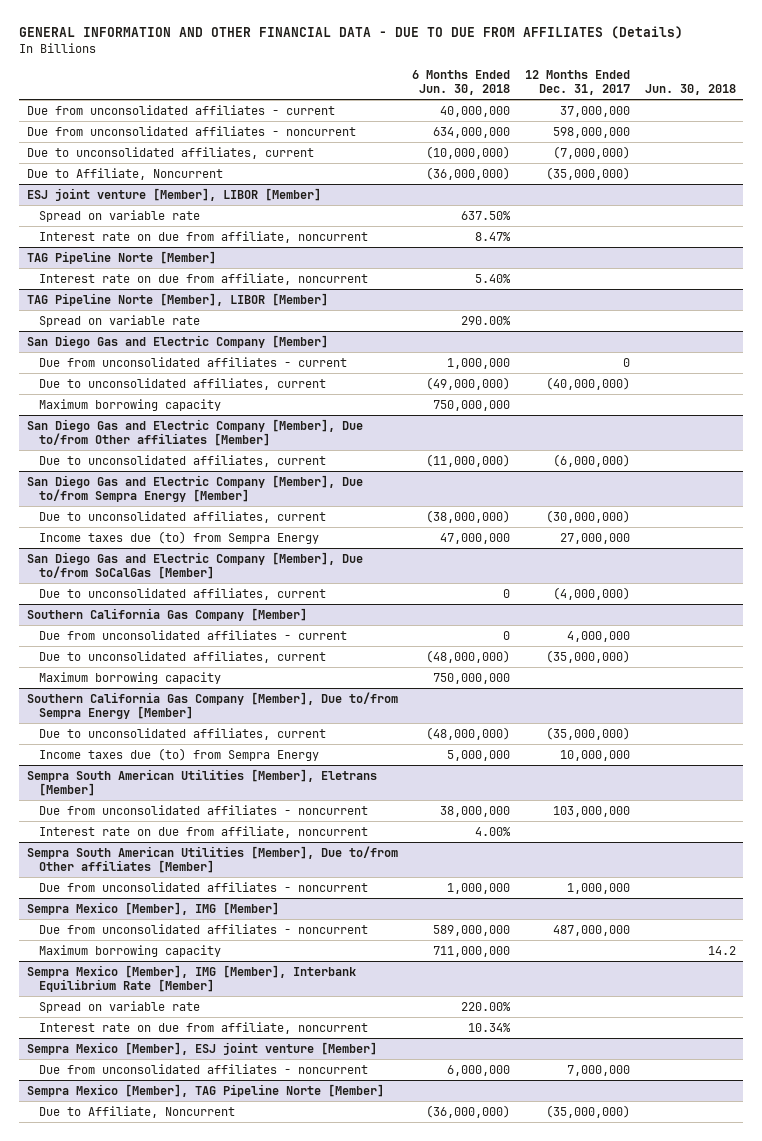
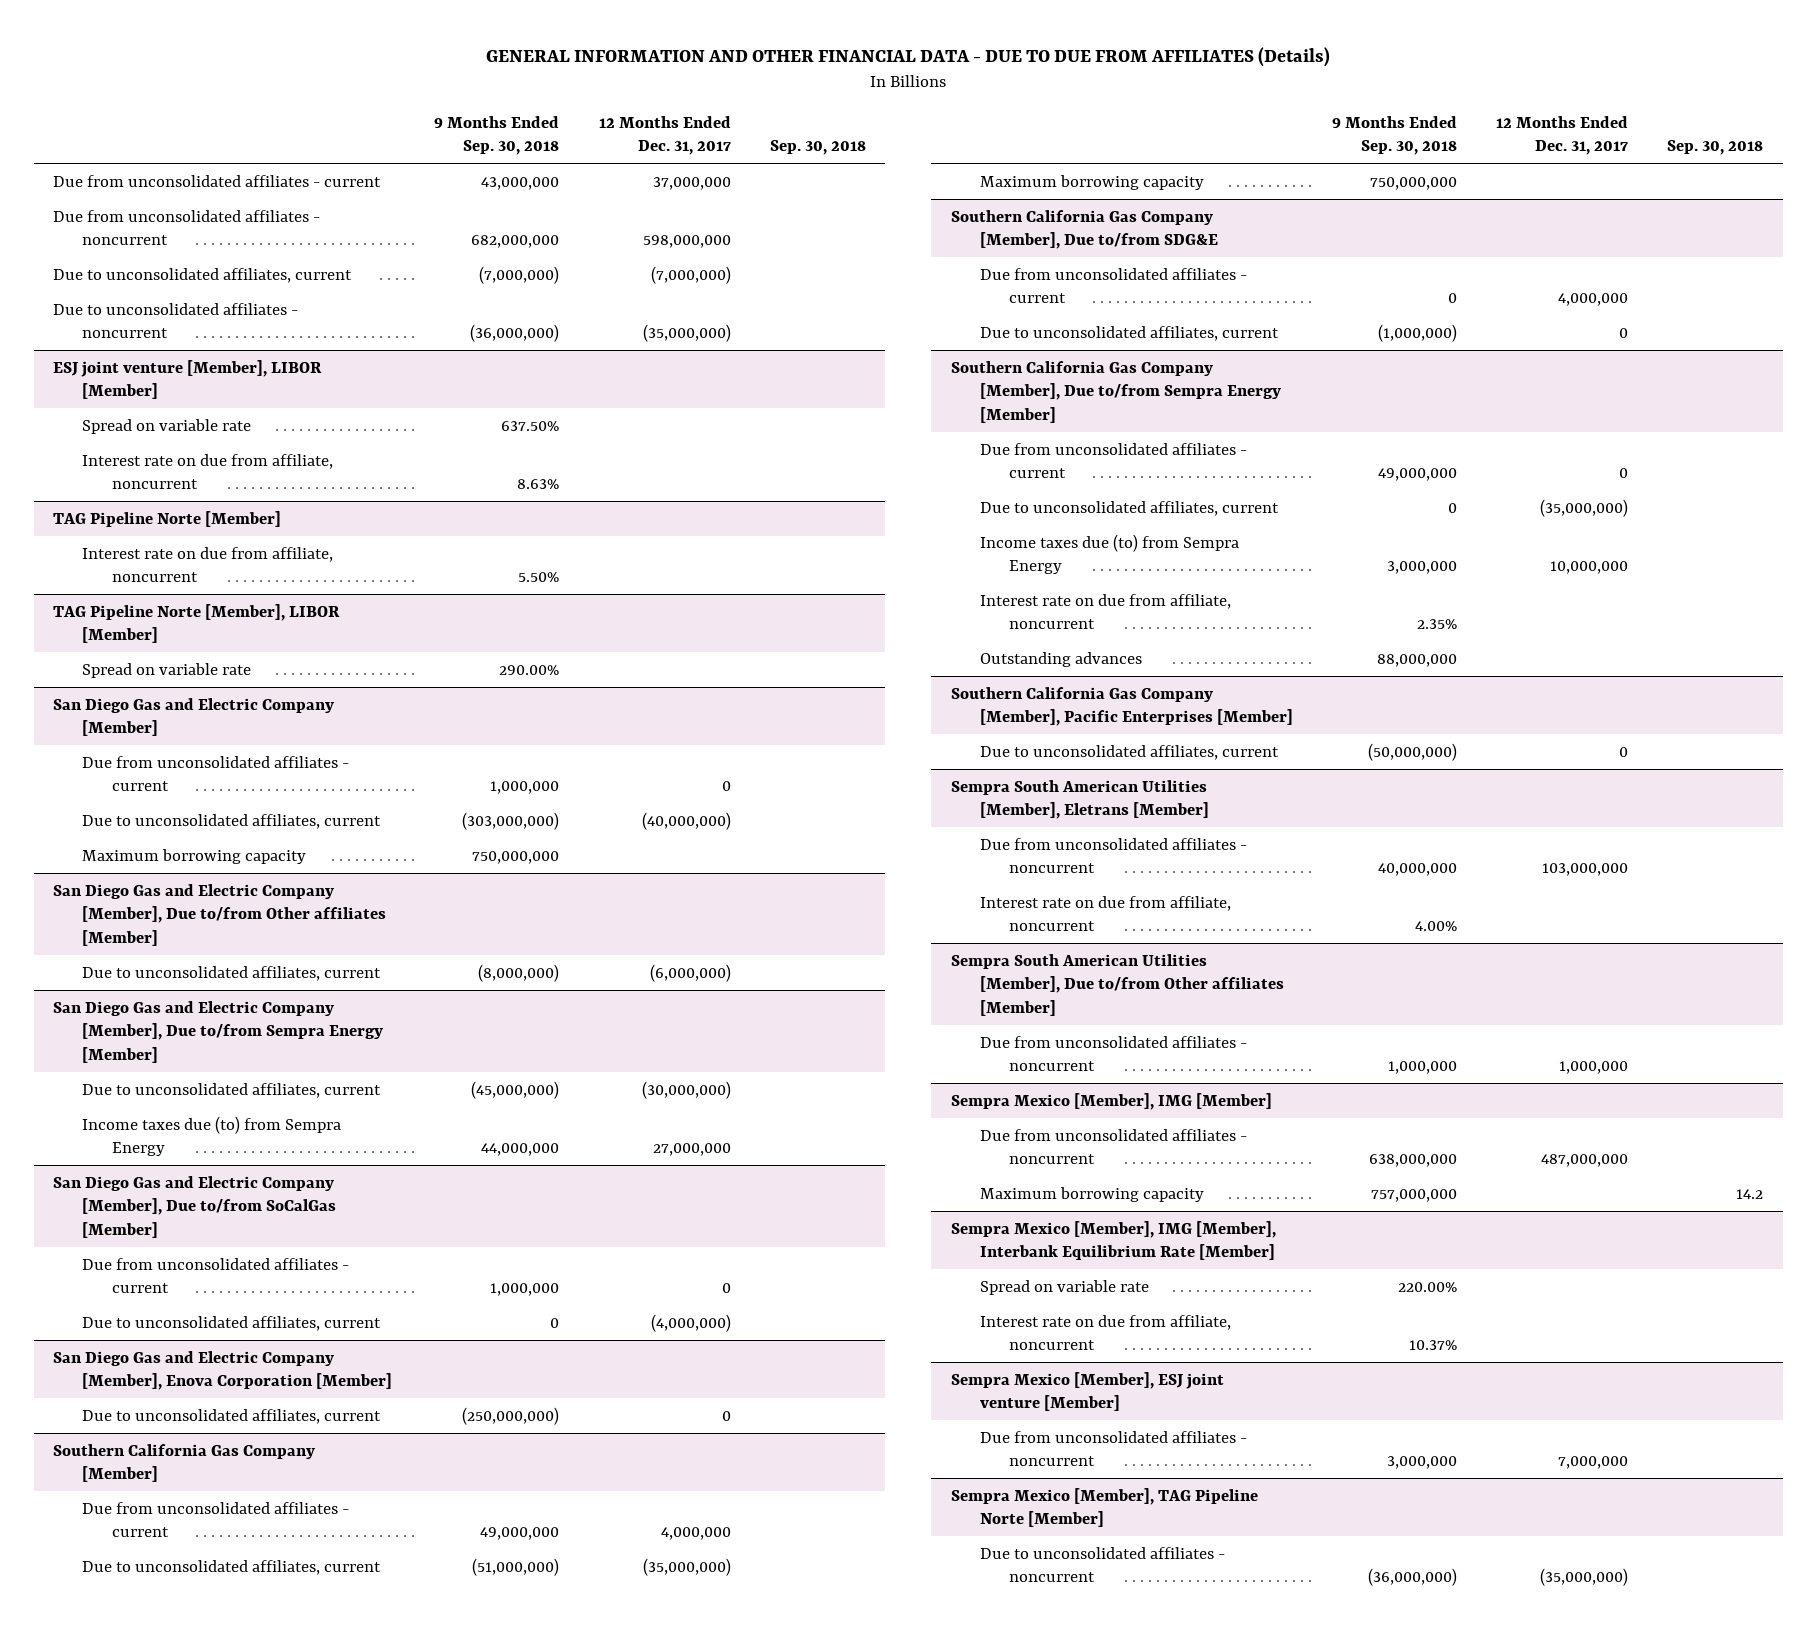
[412,69,511,96] 6 Months Ended Jun. 30, 2018 -> none
[644,84,736,96] Jun. 30, 2018 -> none
none -> [434,115,560,156] 9 Months Ended Sep. 30, 2018
none -> [769,140,866,156] Sep. 30, 2018
[26,167,223,180] Due to Affiliate, Noncurrent -> [53,302,299,339] Due to unconsolidated affiliates - noncurrent
none -> [82,1257,350,1294] Due from unconsolidated affiliates - current
none -> [53,1350,393,1391] San Diego Gas and Electric Company [Member], Enova Corporation [Member]
none -> [82,1408,382,1424] Due to unconsolidated affiliates, current
none -> [950,209,1218,250] Southern California Gas Company [Member], Due to/from SDG&E
none -> [979,267,1247,304] Due from unconsolidated affiliates - current
none -> [979,325,1279,341] Due to unconsolidated affiliates, current
none -> [979,442,1247,479] Due from unconsolidated affiliates - current
none -> [979,593,1231,630] Interest rate on due from affiliate, noncurrent
none -> [979,651,1142,667] Outstanding advances
none -> [950,686,1293,727] Southern California Gas Company [Member], Pacific Enterprises [Member]
none -> [979,744,1279,760] Due to unconsolidated affiliates, current
[38,1105,235,1118] Due to Affiliate, Noncurrent -> [979,1546,1225,1583] Due to unconsolidated affiliates - noncurrent

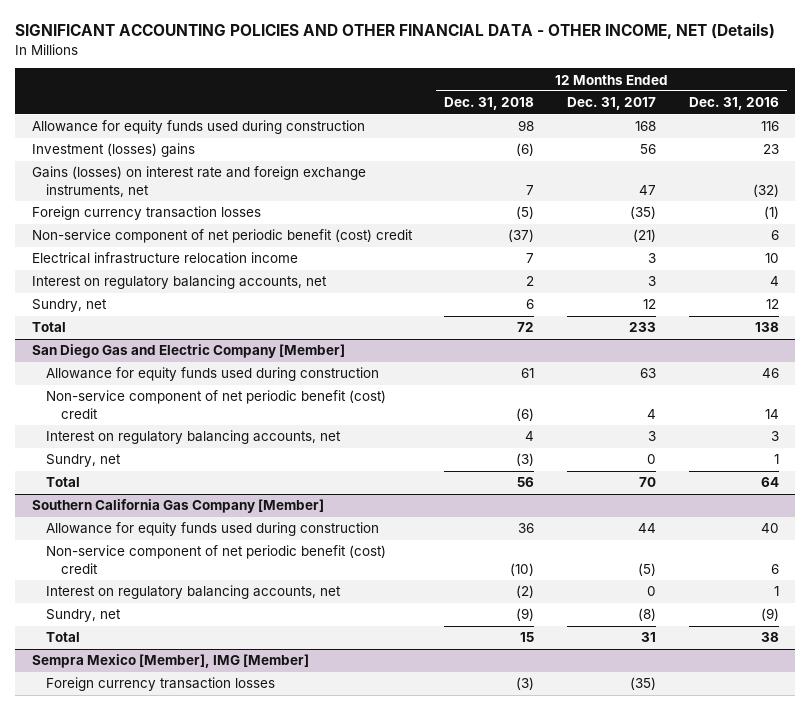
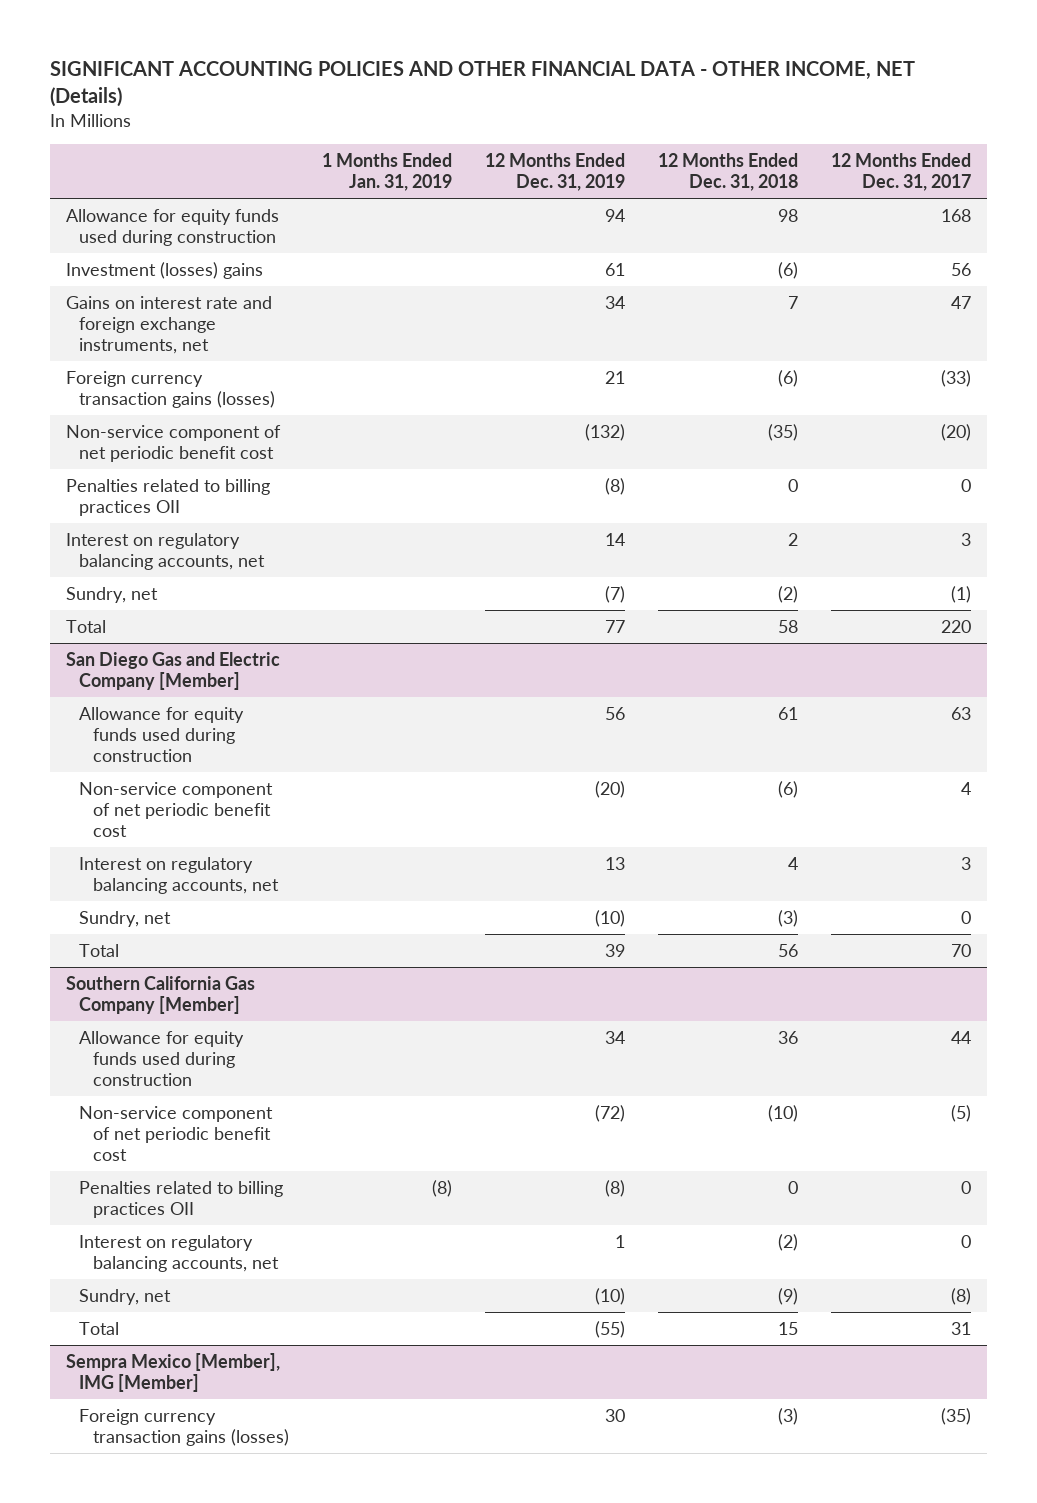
[689,97,780,111] Dec. 31, 2016 -> none
none -> [321,152,452,191] 1 Months Ended Jan. 31, 2019
none -> [484,152,625,191] 12 Months Ended Dec. 31, 2019
[31,252,298,265] Electrical infrastructure relocation income -> none
[31,166,366,197] Gains (losses) on interest rate and foreign exchange instruments, net -> [66,295,273,355] Gains on interest rate and foreign exchange instruments, net
[31,206,261,221] Foreign currency transaction losses -> [66,370,276,408] Foreign currency transaction gains (losses)
[516,206,535,220] (5) -> [777,369,798,387] (6)
[630,206,657,220] (35) -> [940,369,971,387] (33)
[31,229,413,244] Non-service component of net periodic benefit (cost) credit -> [66,424,282,462] Non-service component of net periodic benefit cost
[508,229,535,243] (37) -> [767,423,798,441] (35)
[633,229,657,243] (21) -> [940,423,971,441] (20)
none -> [66,478,271,516] Penalties related to billing practices OII
[526,299,535,310] 6 -> [777,585,798,603] (2)
[643,299,657,310] 12 -> [950,585,971,603] (1)
[517,322,535,333] 72 -> [777,619,798,633] 58
[629,322,657,333] 233 -> [940,619,971,633] 220
[46,390,387,419] Non-service component of net periodic benefit (cost) credit -> [79,781,274,838] Non-service component of net periodic benefit cost
[46,545,387,574] Non-service component of net periodic benefit (cost) credit -> [79,1105,274,1162] Non-service component of net periodic benefit cost
none -> [79,1180,284,1218] Penalties related to billing practices OII
[46,677,276,692] Foreign currency transaction losses -> [79,1408,289,1446] Foreign currency transaction gains (losses)

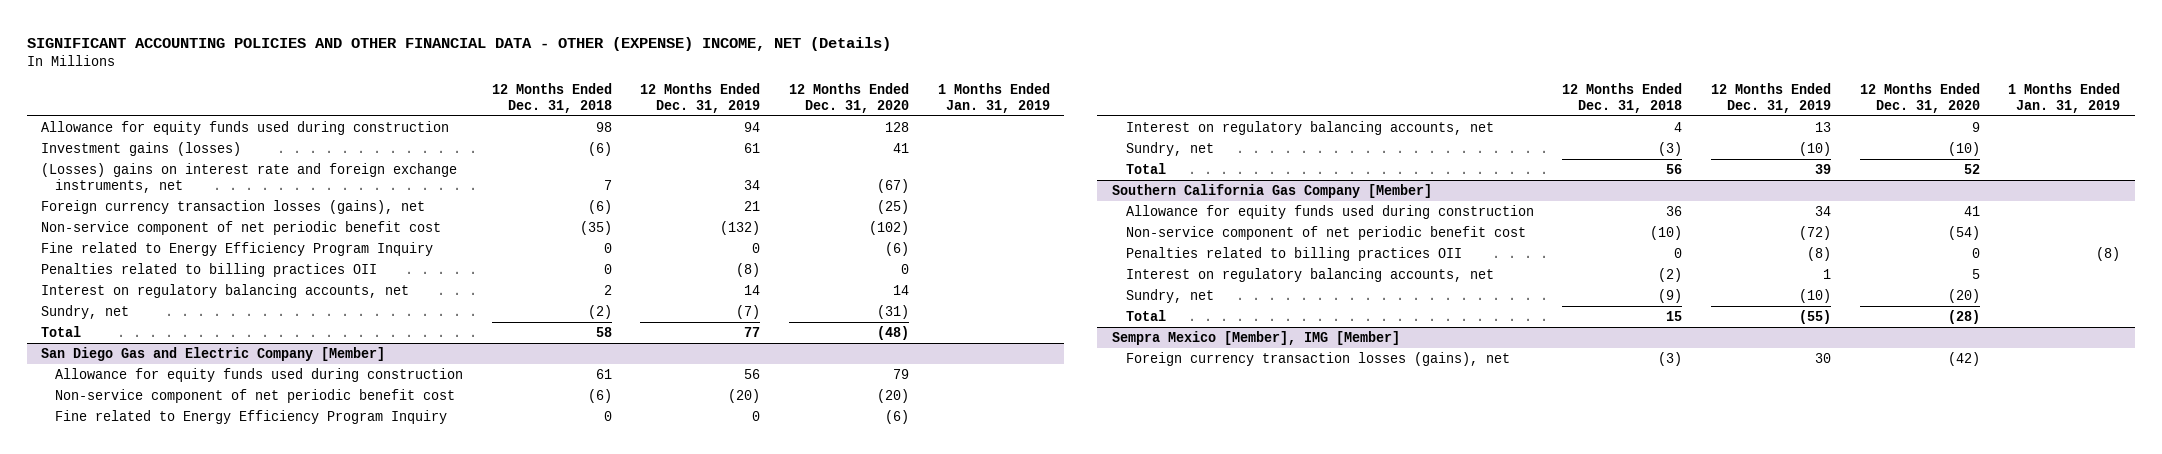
[49,61,915,108] SIGNIFICANT ACCOUNTING POLICIES AND OTHER FINANCIAL DATA - OTHER INCOME, NET (Details) -> [26,36,891,51] SIGNIFICANT ACCOUNTING POLICIES AND OTHER FINANCIAL DATA - OTHER (EXPENSE) INCOME, NET (Details)
[830,152,971,191] 12 Months Ended Dec. 31, 2017 -> none
none -> [789,82,910,113] 12 Months Ended Dec. 31, 2020
[66,261,264,279] Investment (losses) gains -> [41,141,242,156] Investment gains (losses)
[66,295,273,355] Gains on interest rate and foreign exchange instruments, net -> [41,162,458,193] (Losses) gains on interest rate and foreign exchange instruments, net
[66,370,276,408] Foreign currency transaction gains (losses) -> [41,199,426,214] Foreign currency transaction losses (gains), net
none -> [41,241,434,256] Fine related to Energy Efficiency Program Inquiry
none -> [55,409,448,424] Fine related to Energy Efficiency Program Inquiry
[79,1408,289,1446] Foreign currency transaction gains (losses) -> [1125,351,1510,366] Foreign currency transaction losses (gains), net

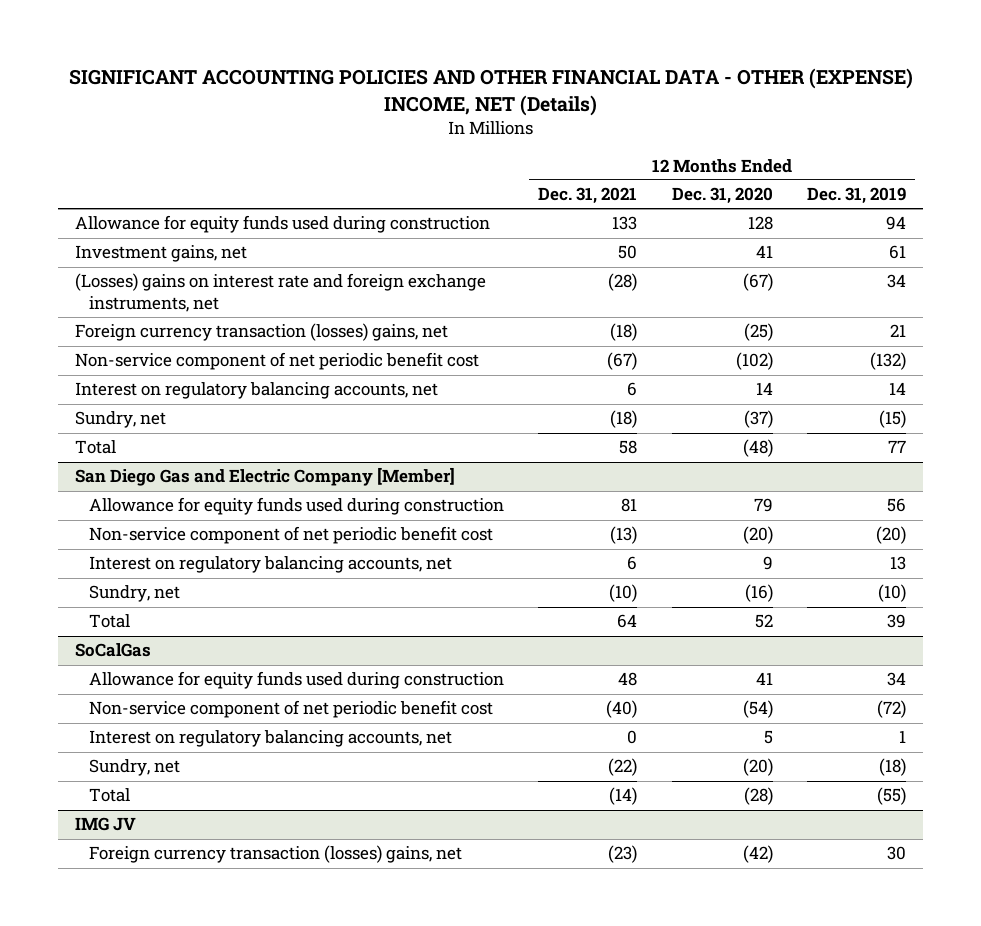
[491,82,612,113] 12 Months Ended Dec. 31, 2018 -> none
[937,82,1050,113] 1 Months Ended Jan. 31, 2019 -> none
none -> [538,187,638,205] Dec. 31, 2021
[41,141,242,156] Investment gains (losses) -> [74,245,247,263] Investment gains, net
[41,199,426,214] Foreign currency transaction losses (gains), net -> [74,323,448,342] Foreign currency transaction (losses) gains, net
[41,241,434,256] Fine related to Energy Efficiency Program Inquiry -> none
[41,262,378,277] Penalties related to billing practices OII -> none
[736,304,761,319] (7) -> [879,410,907,429] (15)
[877,304,910,319] (31) -> [743,410,773,429] (37)
[55,409,448,424] Fine related to Energy Efficiency Program Inquiry -> none
[1947,141,1980,156] (10) -> [744,584,773,603] (16)
[1111,183,1432,198] Southern California Gas Company [Member] -> [74,643,151,658] SoCalGas
[1125,246,1462,261] Penalties related to billing practices OII -> none
[1798,288,1831,303] (10) -> [879,758,907,777] (18)
[1111,330,1400,345] Sempra Mexico [Member], IMG [Member] -> none
none -> [74,817,136,832] IMG JV
[1125,351,1510,366] Foreign currency transaction losses (gains), net -> [88,845,462,864] Foreign currency transaction (losses) gains, net

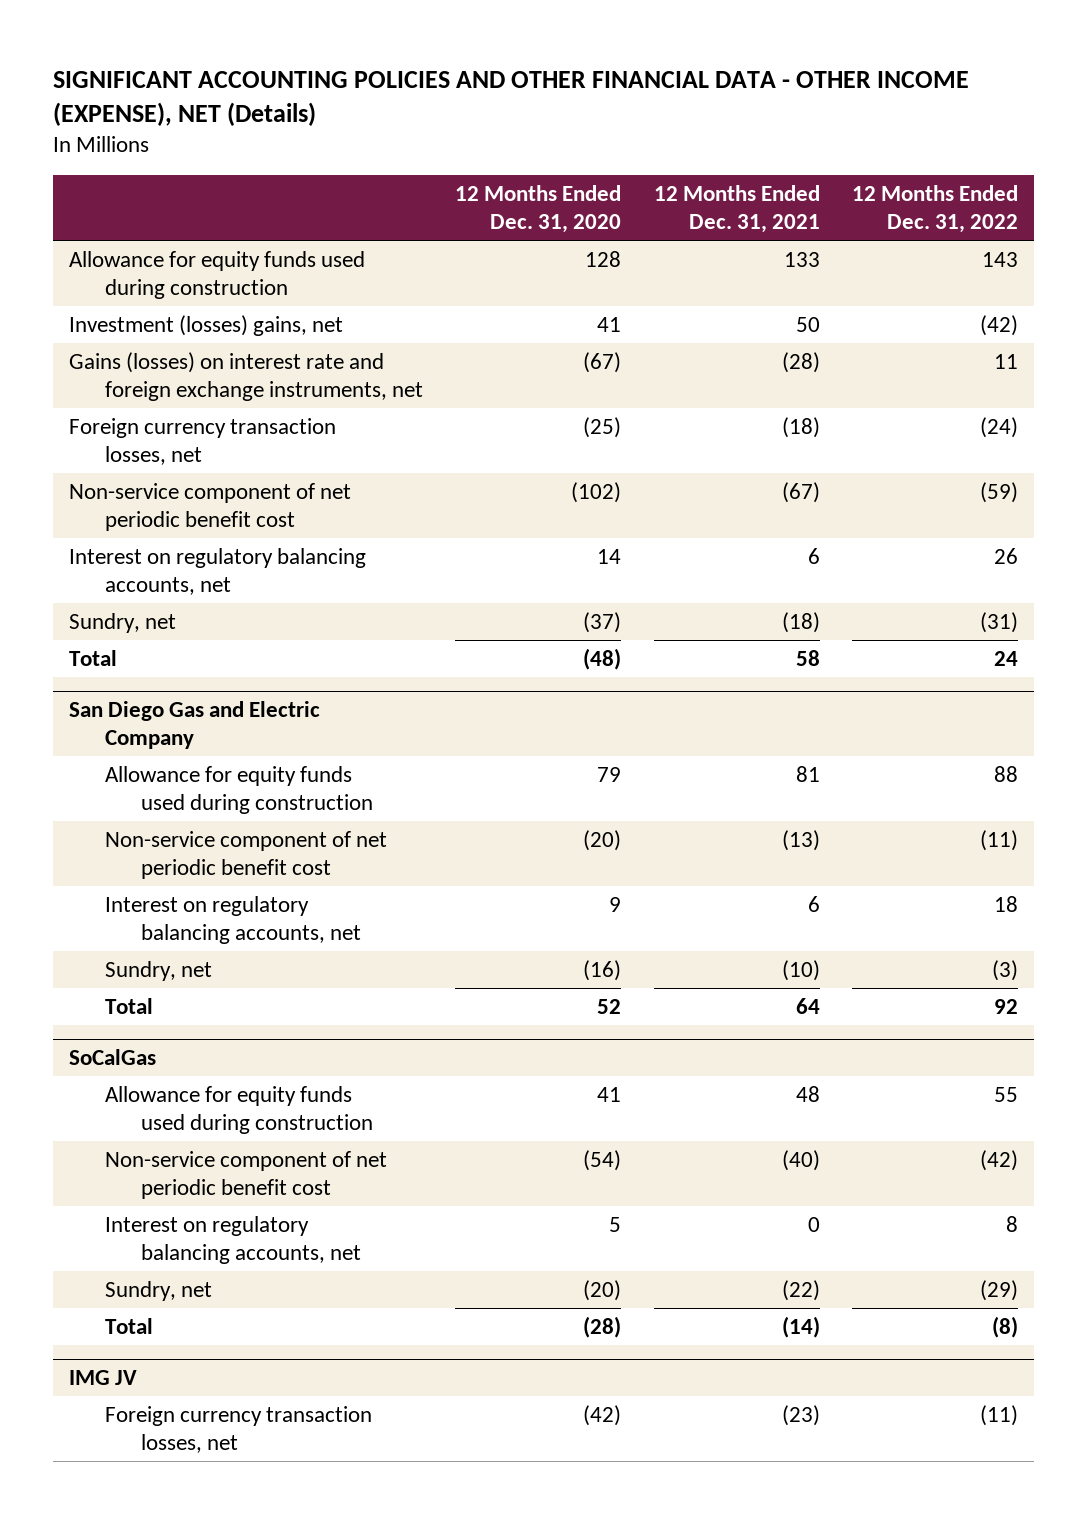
[68,68,913,116] SIGNIFICANT ACCOUNTING POLICIES AND OTHER FINANCIAL DATA - OTHER (EXPENSE) INCOME, NET (Details) -> [52,70,969,127] SIGNIFICANT ACCOUNTING POLICIES AND OTHER FINANCIAL DATA - OTHER INCOME (EXPENSE), NET (Details)
[807,187,907,205] Dec. 31, 2019 -> none
none -> [851,184,1018,233] 12 Months Ended Dec. 31, 2022
[74,245,247,263] Investment gains, net -> [69,314,344,336] Investment (losses) gains, net
[74,273,486,312] (Losses) gains on interest rate and foreign exchange instruments, net -> [69,351,423,402] Gains (losses) on interest rate and foreign exchange instruments, net
[74,323,448,342] Foreign currency transaction (losses) gains, net -> [69,417,337,466] Foreign currency transaction losses, net
[74,467,455,487] San Diego Gas and Electric Company [Member] -> [69,700,321,750] San Diego Gas and Electric Company
[88,845,462,864] Foreign currency transaction (losses) gains, net -> [104,1405,372,1454] Foreign currency transaction losses, net

